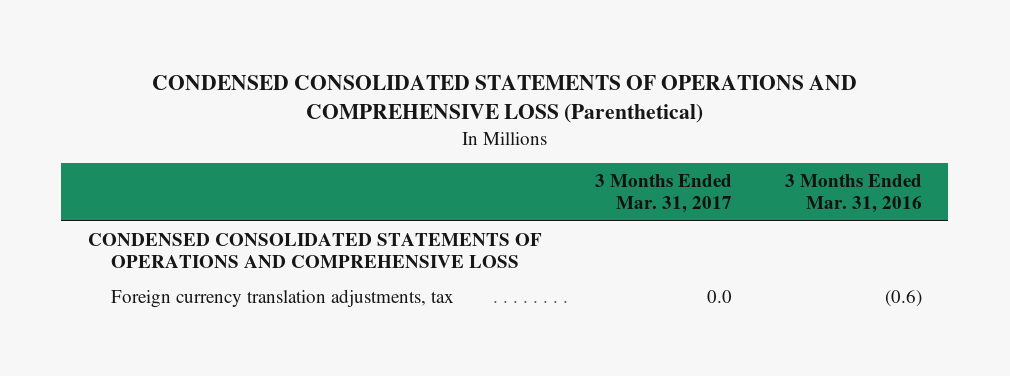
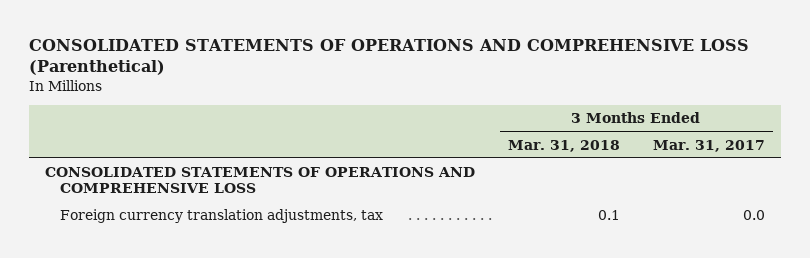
[151,75,857,124] CONDENSED CONSOLIDATED STATEMENTS OF OPERATIONS AND COMPREHENSIVE LOSS (Parenthetical) -> [28,38,749,76] CONSOLIDATED STATEMENTS OF OPERATIONS AND COMPREHENSIVE LOSS (Parenthetical)
[784,174,922,214] 3 Months Ended Mar. 31, 2016 -> none
none -> [508,139,621,152] Mar. 31, 2018
[87,233,542,268] CONDENSED CONSOLIDATED STATEMENTS OF OPERATIONS AND COMPREHENSIVE LOSS -> [45,167,476,194] CONSOLIDATED STATEMENTS OF OPERATIONS AND COMPREHENSIVE LOSS

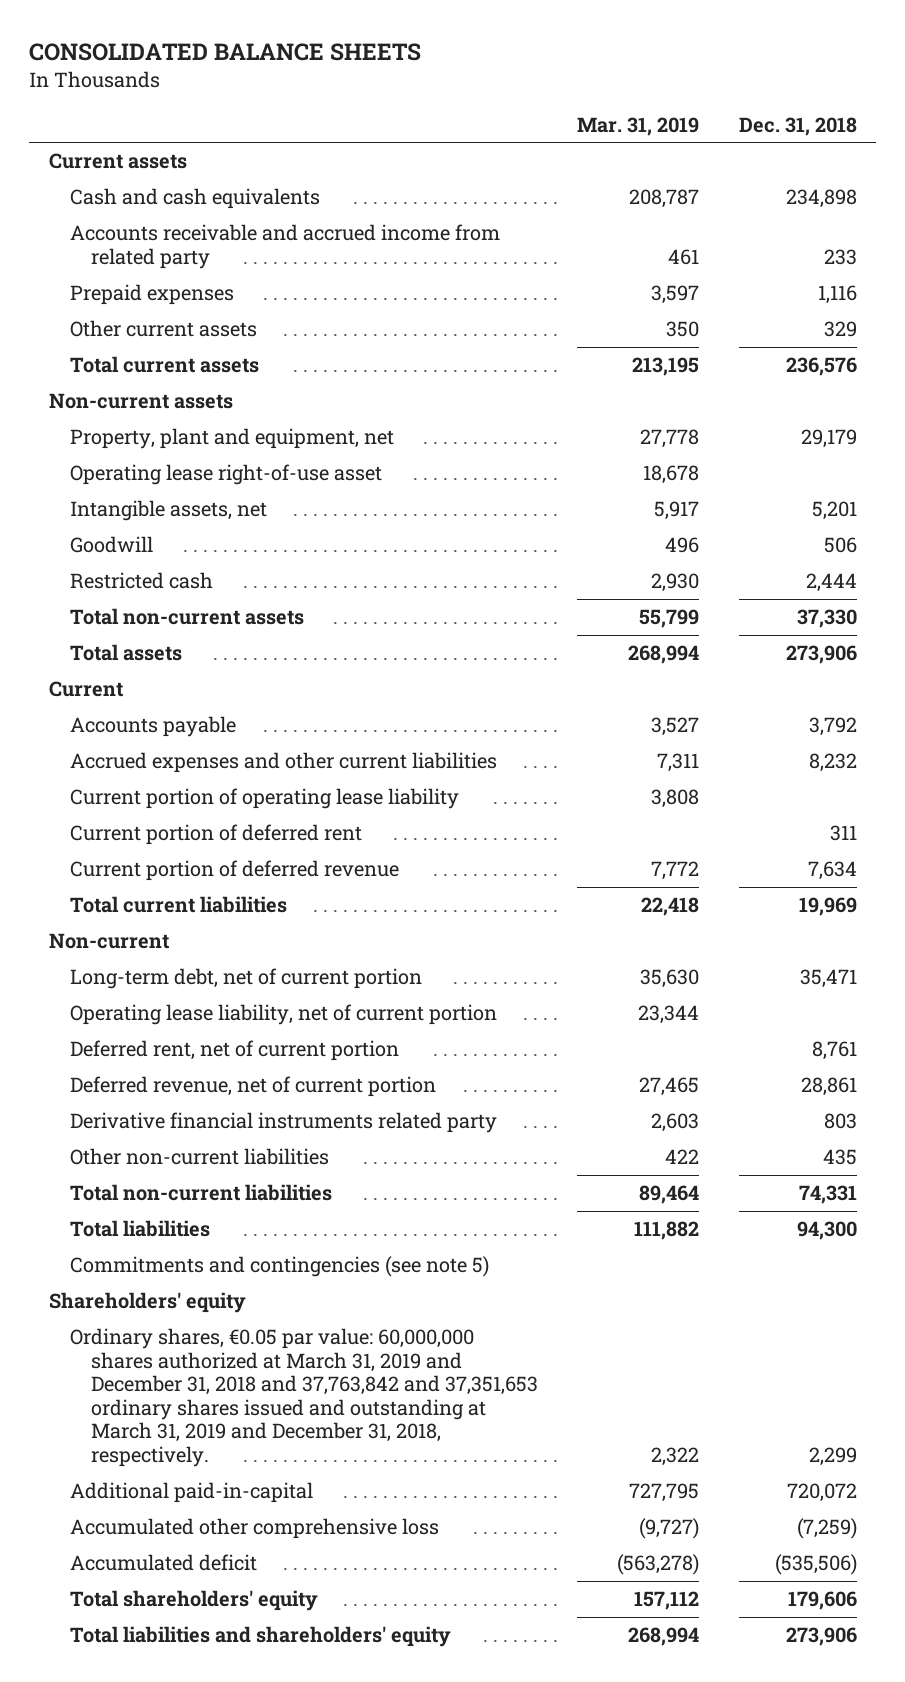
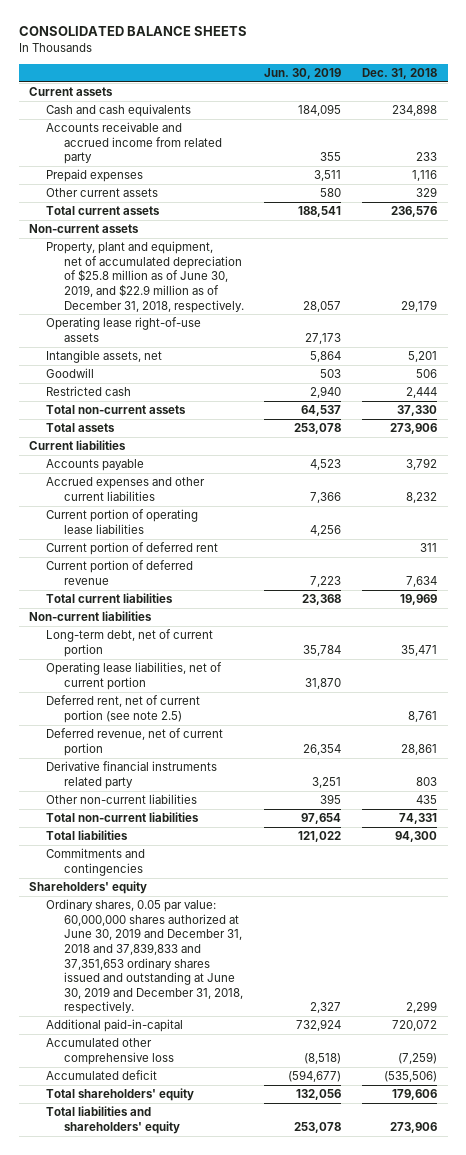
[577,116,700,136] Mar. 31, 2019 -> none
none -> [264,67,342,79] Jun. 30, 2019
[70,428,395,450] Property, plant and equipment, net -> [46,241,244,313] Property, plant and equipment, net of accumulated depreciation of $25.8 million as of June 30, 2019, and $22.9 million as of December 31, 2018, respectively.
[70,464,383,486] Operating lease right-of-use asset -> [46,317,202,342] Operating lease right-of-use assets
[48,681,123,698] Current -> [28,440,126,451] Current liabilities
[70,788,460,810] Current portion of operating lease liability -> [46,509,199,534] Current portion of operating lease liabilities
[48,933,169,950] Non-current -> [28,611,152,622] Non-current liabilities
[70,1004,498,1026] Operating lease liability, net of current portion -> [46,662,223,690] Operating lease liabilities, net of current portion
[70,1040,400,1062] Deferred rent, net of current portion -> [46,695,201,723] Deferred rent, net of current portion (see note 2.5)
[70,1256,490,1278] Commitments and contingencies (see note 5) -> [46,848,146,876] Commitments and contingencies
[70,1328,539,1467] Ordinary shares, €0.05 par value: 60,000,000 shares authorized at March 31, 2019 and December 31, 2018 and 37,763,842 and 37,351,653 ordinary shares issued and outstanding at March 31, 2019 and December 31, 2018, respectively. -> [46,899,243,1015] Ordinary shares, 0.05 par value: 60,000,000 shares authorized at June 30, 2019 and December 31, 2018 and 37,839,833 and 37,351,653 ordinary shares issued and outstanding at June 30, 2019 and December 31, 2018, respectively.

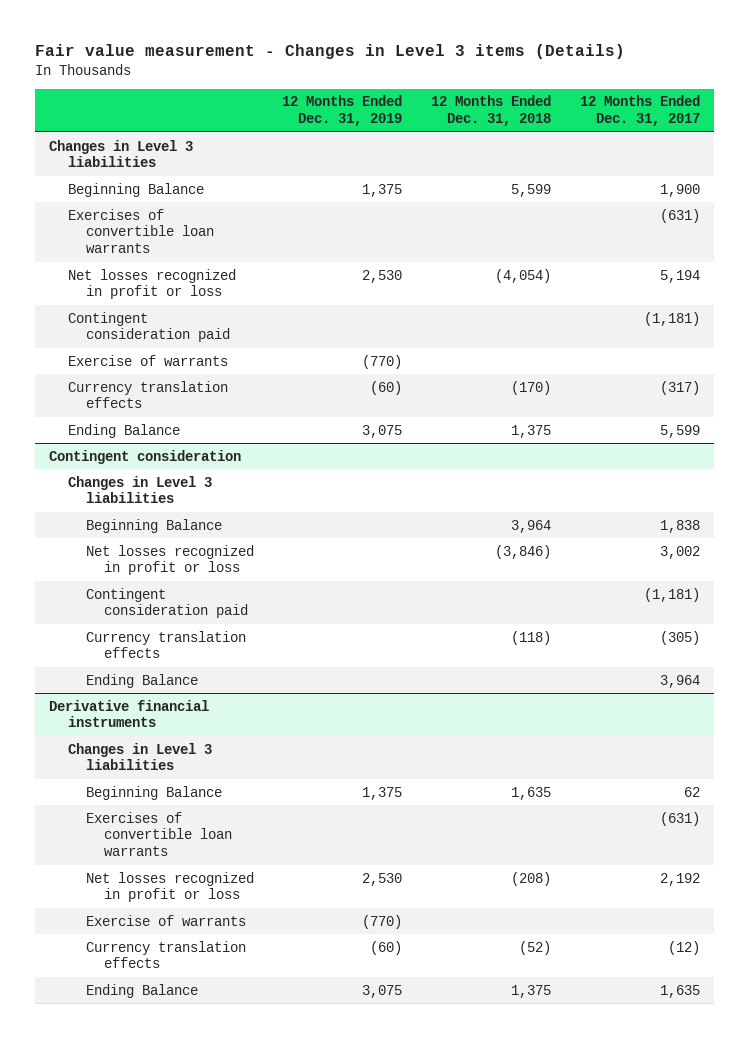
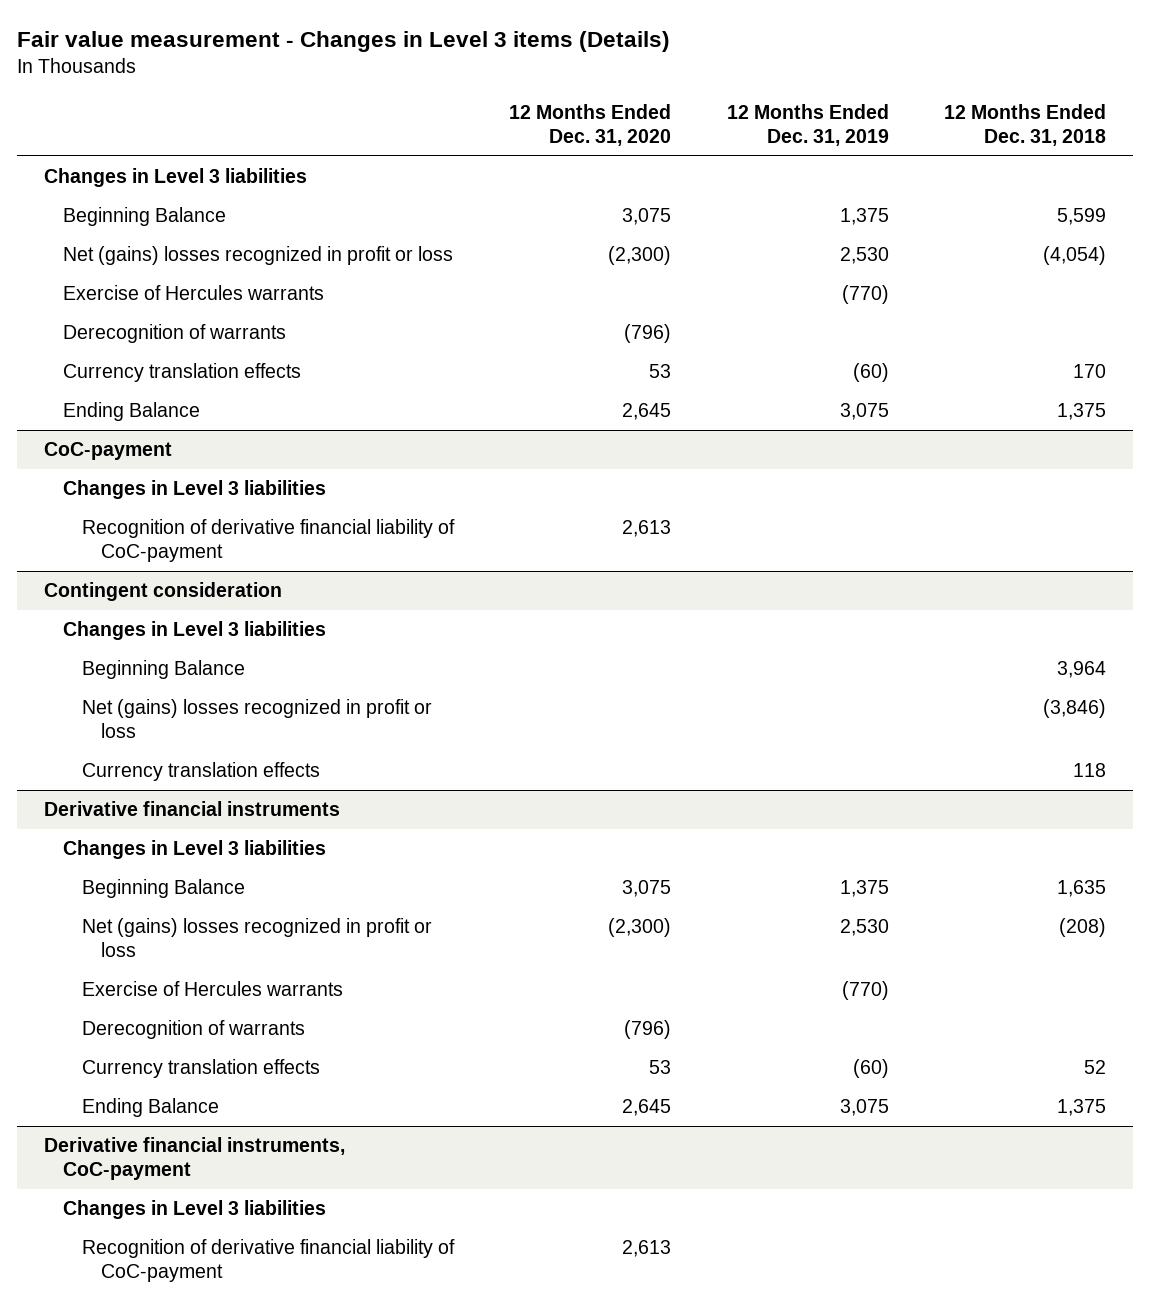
[579,95,700,127] 12 Months Ended Dec. 31, 2017 -> none
none -> [509,103,672,146] 12 Months Ended Dec. 31, 2020
[67,208,214,254] Exercises of convertible loan warrants -> none
[67,311,230,343] Contingent consideration paid -> none
[67,268,236,300] Net losses recognized in profit or loss -> [63,246,454,266] Net (gains) losses recognized in profit or loss
[67,354,228,366] Exercise of warrants -> [63,285,325,301] Exercise of Hercules warrants
none -> [63,324,287,344] Derecognition of warrants
[511,380,552,395] (170) -> [1072,364,1106,379] 170
none -> [44,442,173,461] CoC-payment
none -> [63,480,327,500] Changes in Level 3 liabilities
none -> [82,519,456,563] Recognition of derivative financial liability of CoC-payment
[85,587,248,619] Contingent consideration paid -> none
[85,673,198,688] Ending Balance -> none
[85,544,254,576] Net losses recognized in profit or loss -> [82,699,433,739] Net (gains) losses recognized in profit or loss
[511,630,552,645] (118) -> [1072,763,1106,778] 118
[85,811,232,857] Exercises of convertible loan warrants -> none
[85,871,254,903] Net losses recognized in profit or loss -> [82,918,433,958] Net (gains) losses recognized in profit or loss
[85,914,246,926] Exercise of warrants -> [82,981,344,997] Exercise of Hercules warrants
none -> [82,1020,306,1040] Derecognition of warrants
[519,940,552,955] (52) -> [1083,1060,1106,1075] 52
none -> [44,1137,346,1181] Derivative financial instruments, CoC-payment
none -> [63,1200,327,1220] Changes in Level 3 liabilities
none -> [82,1239,456,1283] Recognition of derivative financial liability of CoC-payment

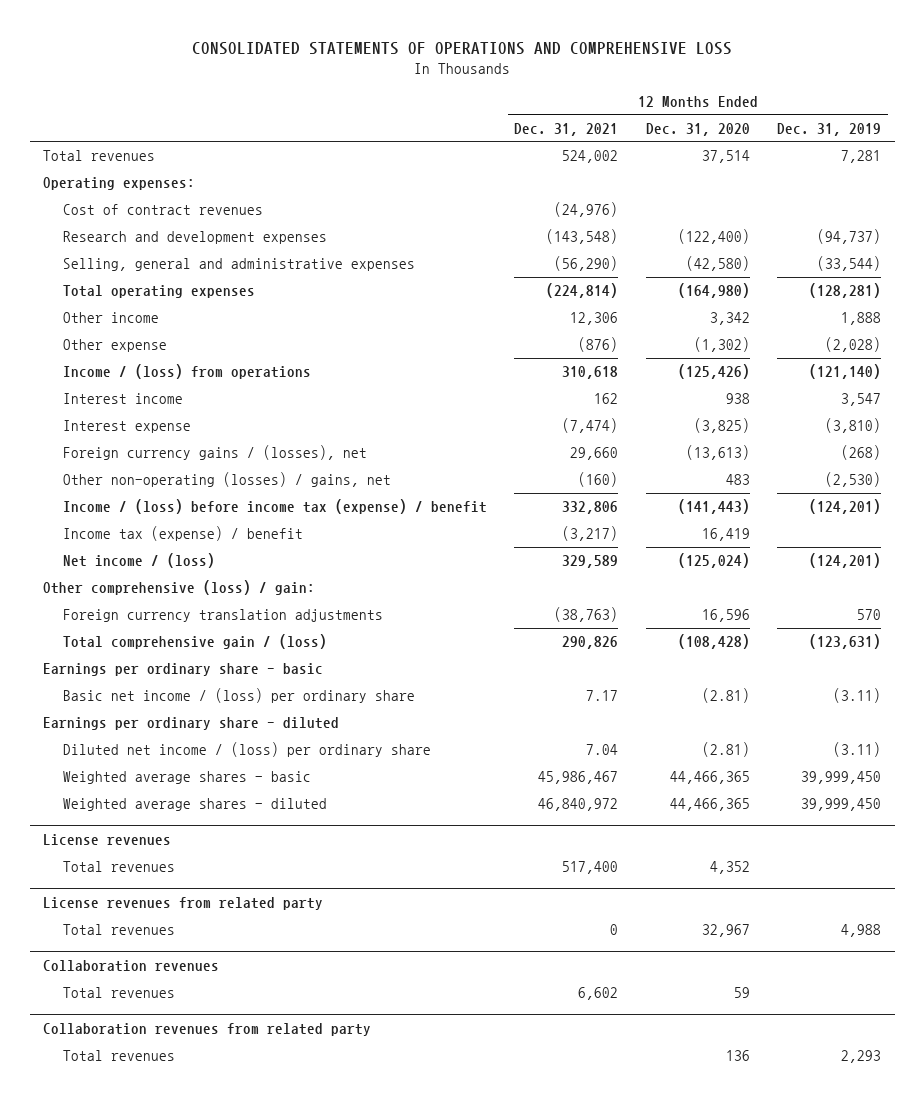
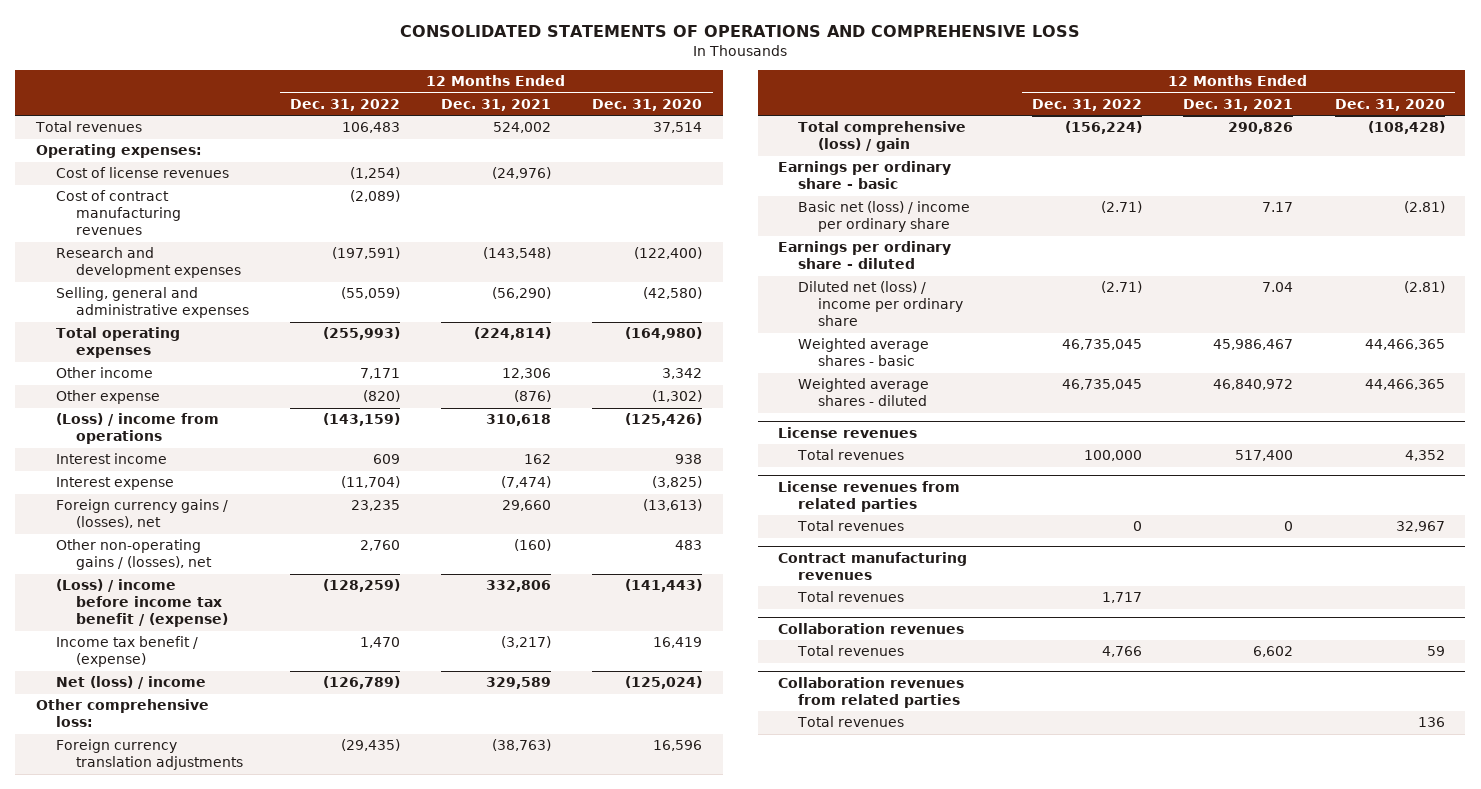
[776,122,881,136] Dec. 31, 2019 -> none
none -> [289,98,400,111] Dec. 31, 2022
[63,204,264,216] Cost of contract revenues -> [55,167,229,179] Cost of license revenues
none -> [55,190,181,236] Cost of contract manufacturing revenues
[63,364,312,380] Income / (loss) from operations -> [55,413,219,445] (Loss) / income from operations
[63,472,392,488] Other non-operating (losses) / gains, net -> [55,539,212,571] Other non-operating gains / (losses), net
[63,499,488,515] Income / (loss) before income tax (expense) / benefit -> [55,579,228,628] (Loss) / income before income tax benefit / (expense)
[63,526,304,542] Income tax (expense) / benefit -> [55,636,198,668] Income tax benefit / (expense)
[63,553,216,569] Net income / (loss) -> [55,676,206,690] Net (loss) / income
[43,580,316,596] Other comprehensive (loss) / gain: -> [35,699,209,728] Other comprehensive loss:
[63,634,328,650] Total comprehensive gain / (loss) -> [798,121,967,153] Total comprehensive (loss) / gain
[63,688,416,704] Basic net income / (loss) per ordinary share -> [798,201,971,233] Basic net (loss) / income per ordinary share
[63,742,432,758] Diluted net income / (loss) per ordinary share -> [798,281,963,327] Diluted net (loss) / income per ordinary share
[43,897,324,911] License revenues from related party -> [778,480,961,512] License revenues from related parties
none -> [778,551,968,580] Contract manufacturing revenues
none -> [797,591,905,603] Total revenues
[43,1023,372,1037] Collaboration revenues from related party -> [778,676,965,708] Collaboration revenues from related parties

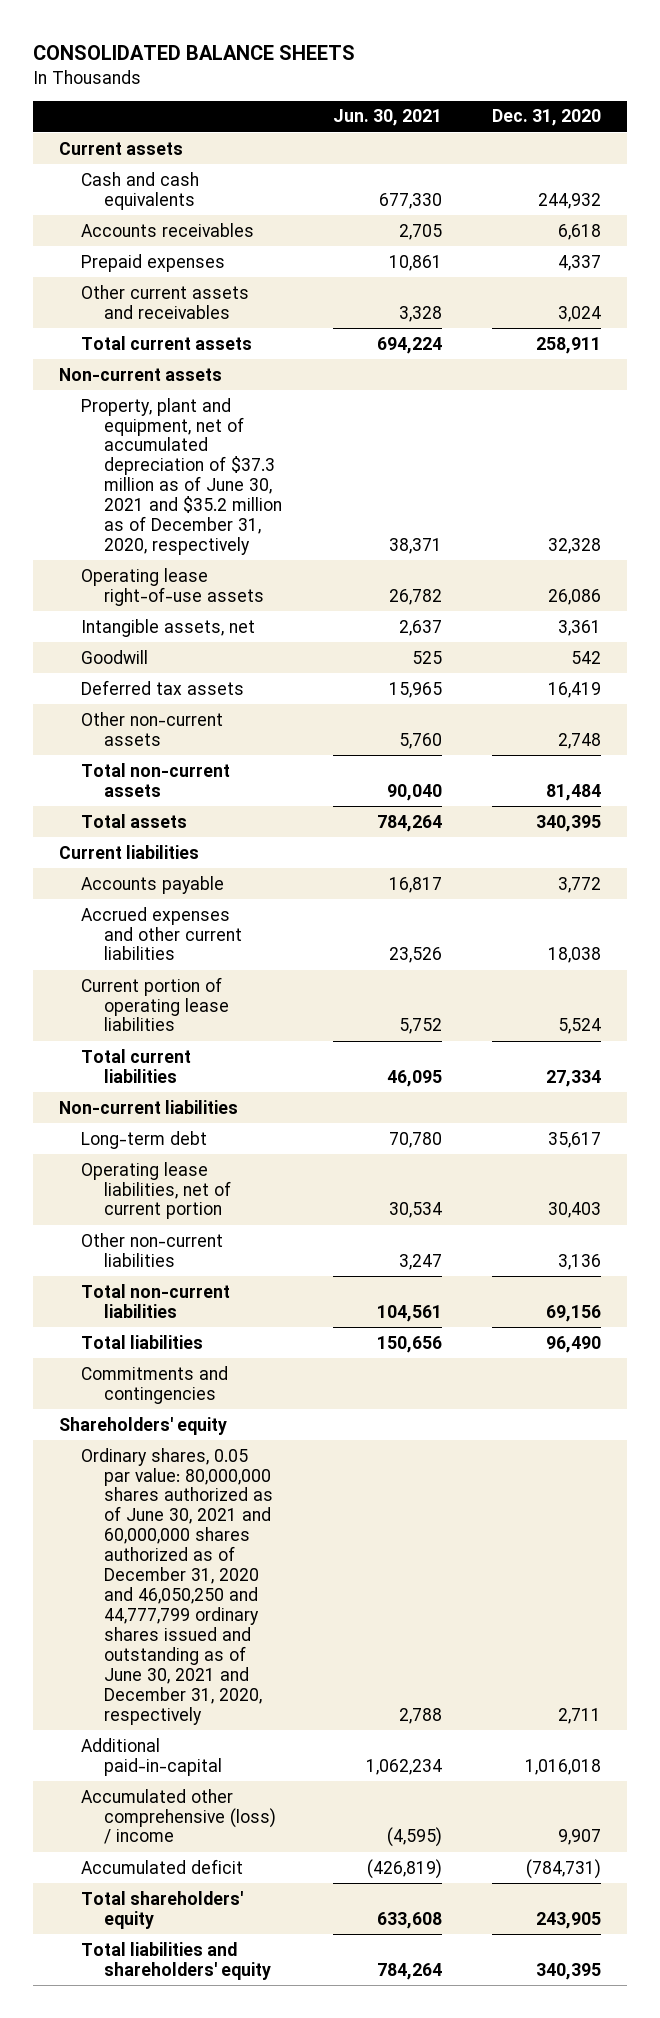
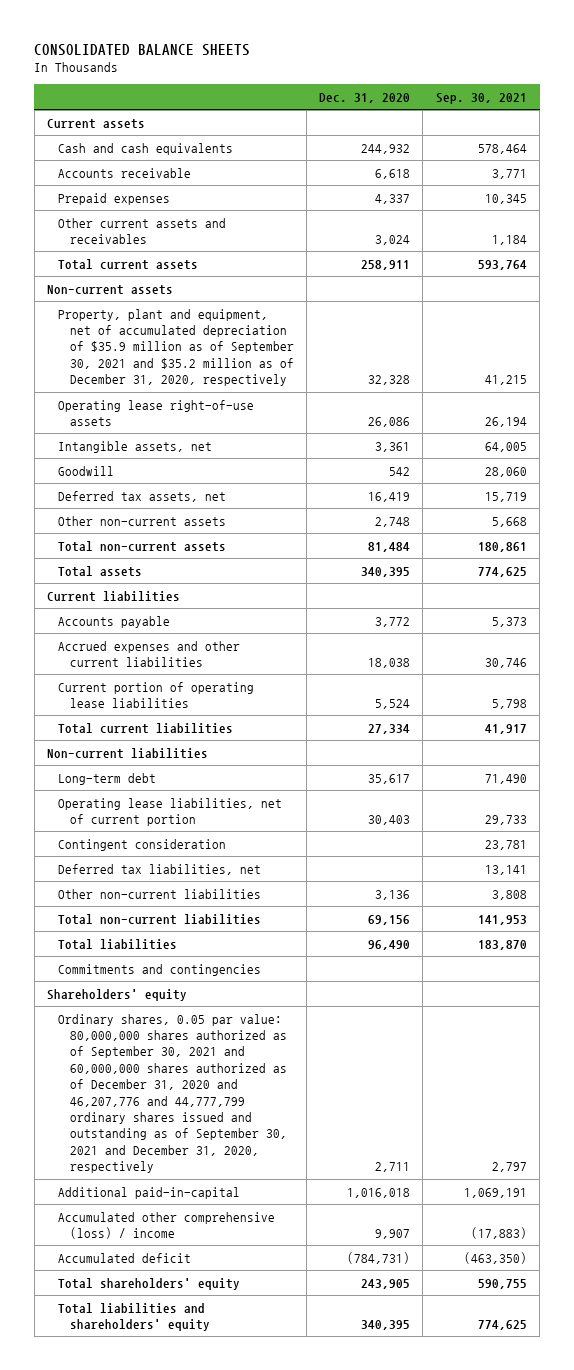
[332,109,442,127] Jun. 30, 2021 -> none
none -> [435,92,527,104] Sep. 30, 2021
[81,222,255,237] Accounts receivables -> [58,167,192,178] Accounts receivable
[81,397,282,556] Property, plant and equipment, net of accumulated depreciation of $37.3 million as of June 30, 2021 and $35.2 million as of December 31, 2020, respectively -> [58,308,294,387] Property, plant and equipment, net of accumulated depreciation of $35.9 million as of September 30, 2021 and $35.2 million as of December 31, 2020, respectively
[81,679,245,695] Deferred tax assets -> [58,490,227,502] Deferred tax assets, net
none -> [58,838,227,851] Contingent consideration
none -> [58,863,262,875] Deferred tax liabilities, net
[81,1447,273,1725] Ordinary shares, 0.05 par value: 80,000,000 shares authorized as of June 30, 2021 and 60,000,000 shares authorized as of December 31, 2020 and 46,050,250 and 44,777,799 ordinary shares issued and outstanding as of June 30, 2021 and December 31, 2020, respectively -> [58,1013,287,1174] Ordinary shares, 0.05 par value: 80,000,000 shares authorized as of September 30, 2021 and 60,000,000 shares authorized as of December 31, 2020 and 46,207,776 and 44,777,799 ordinary shares issued and outstanding as of September 30, 2021 and December 31, 2020, respectively

